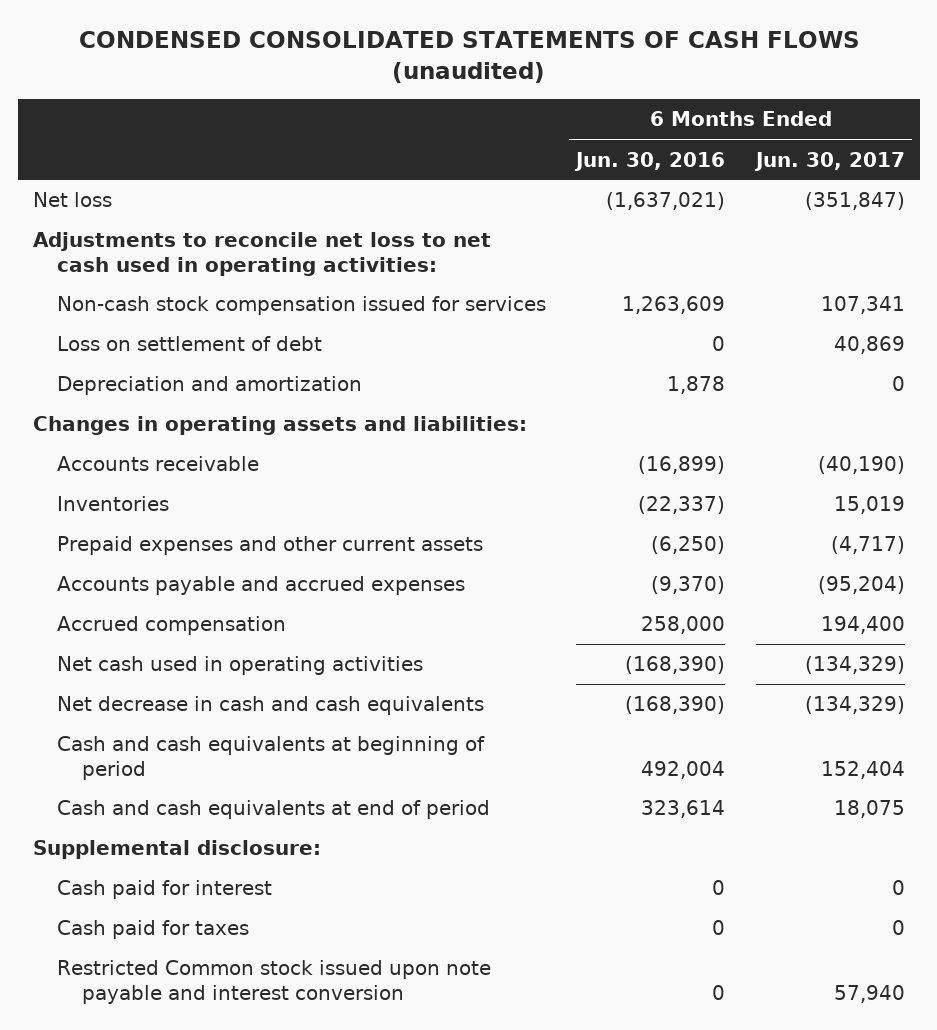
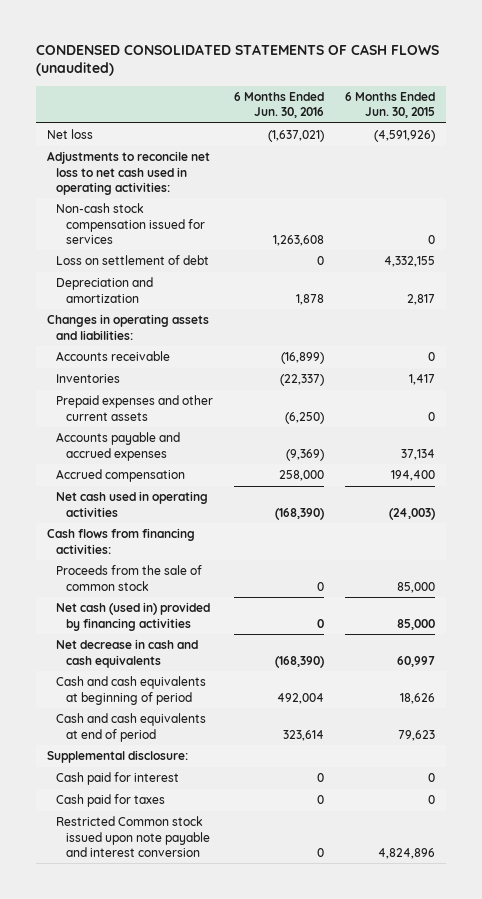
[753,151,905,171] Jun. 30, 2017 -> none
none -> [345,91,436,119] 6 Months Ended Jun. 30, 2015
[622,296,726,315] 1,263,609 -> [273,234,325,246] 1,263,608
[651,576,726,595] (9,370) -> [286,448,325,461] (9,369)
none -> [46,528,195,554] Cash flows from financing activities:
none -> [56,565,203,591] Proceeds from the sale of common stock
none -> [56,602,211,631] Net cash (used in) provided by financing activities

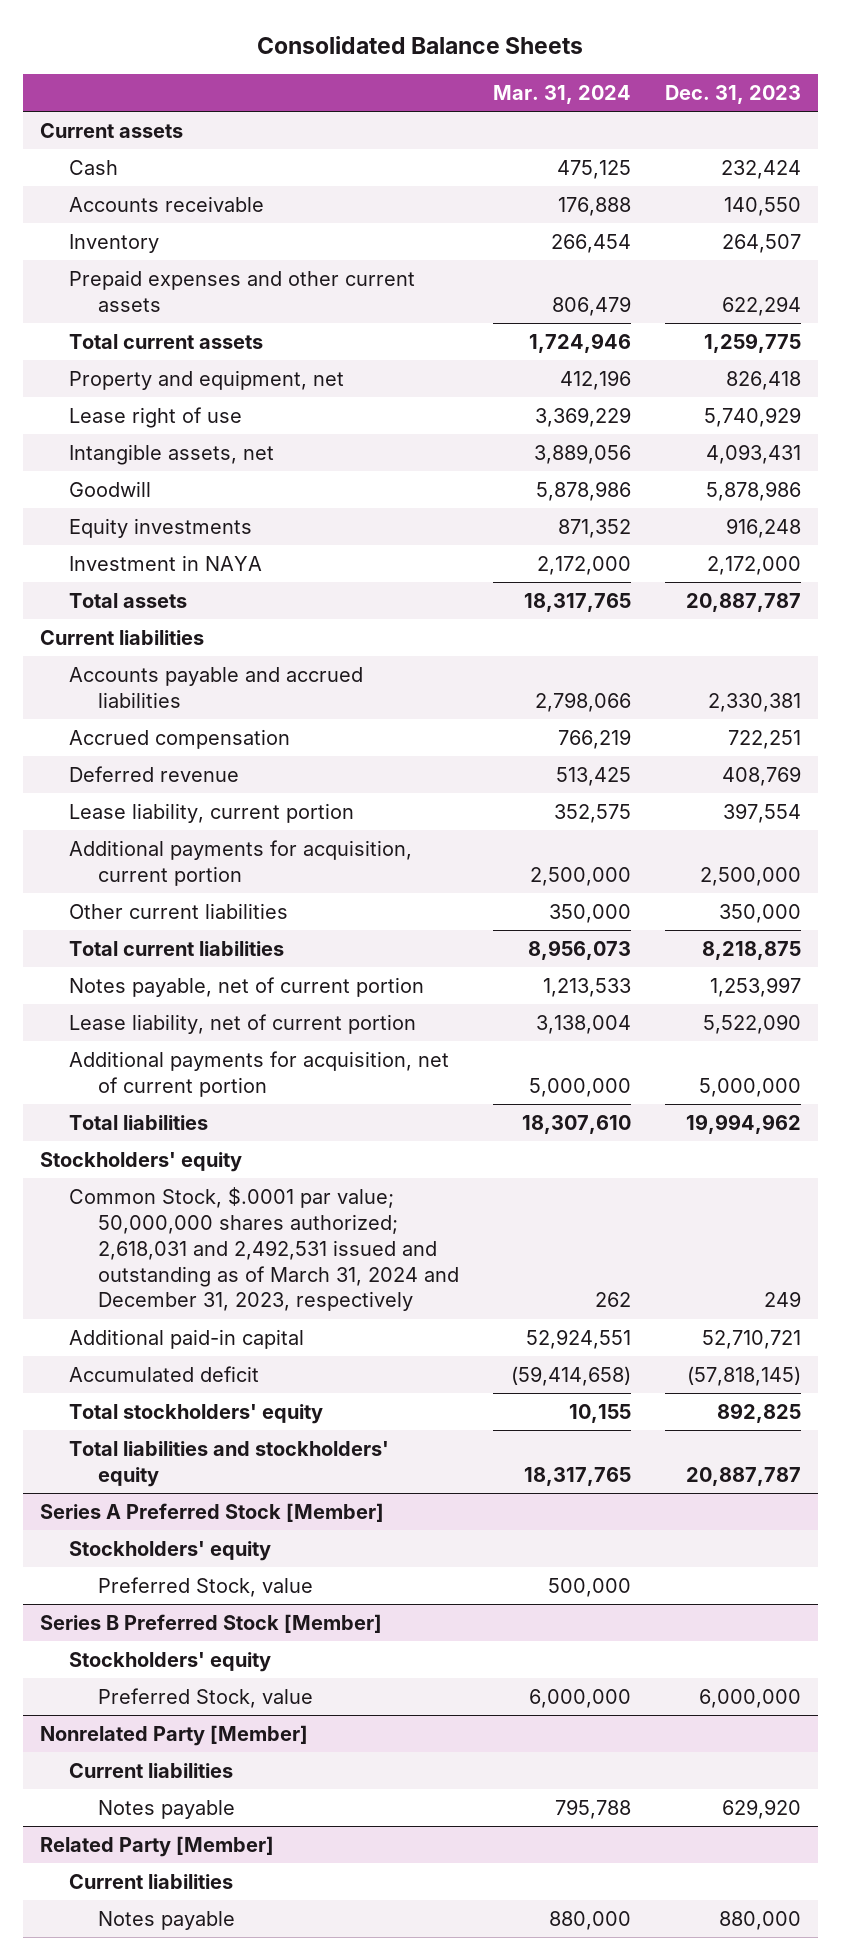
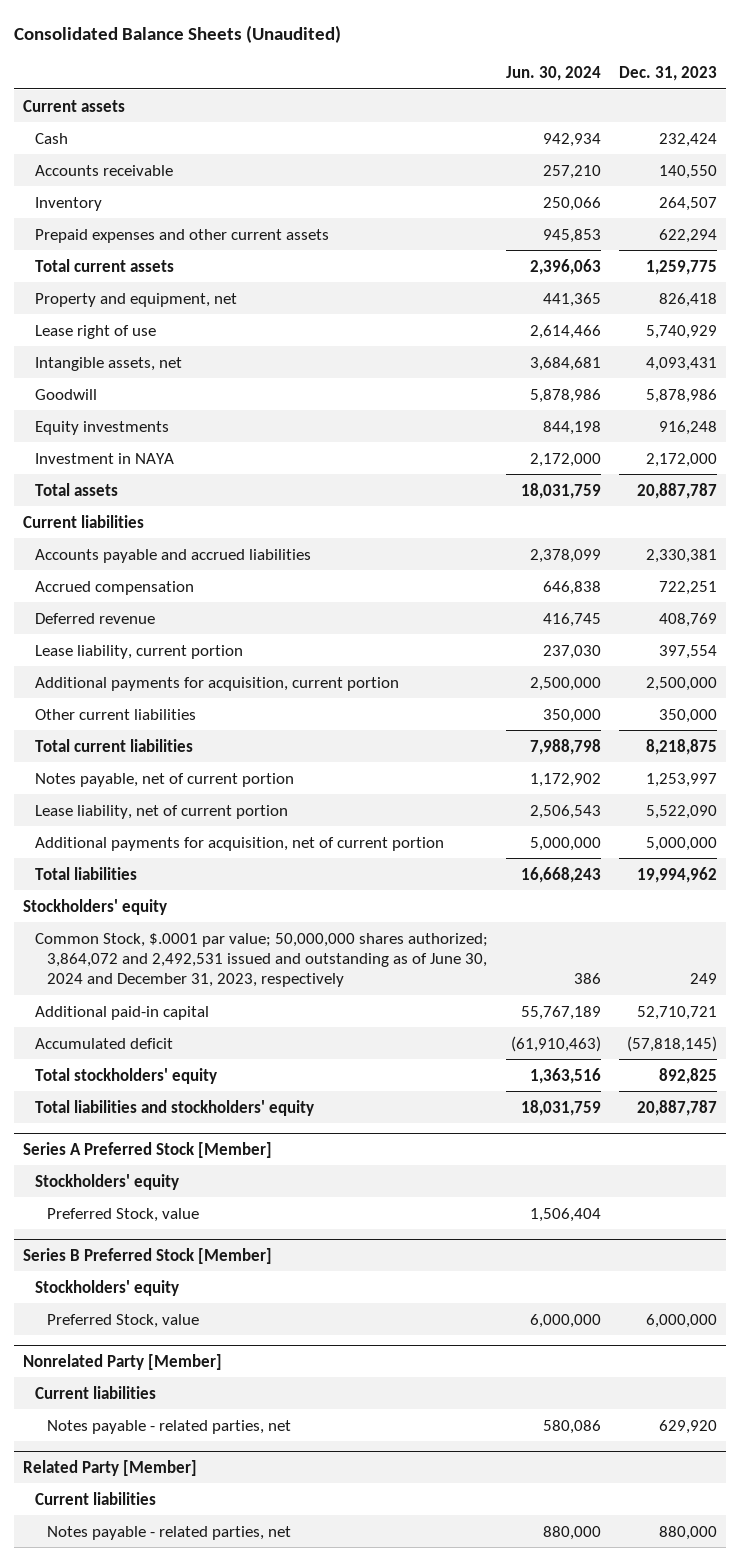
[257,35,584,54] Consolidated Balance Sheets -> [13,24,341,43] Consolidated Balance Sheets (Unaudited)
[493,84,632,104] Mar. 31, 2024 -> none
none -> [505,65,601,81] Jun. 30, 2024
[68,1186,460,1312] Common Stock, $.0001 par value; 50,000,000 shares authorized; 2,618,031 and 2,492,531 issued and outstanding as of March 31, 2024 and December 31, 2023, respectively -> [34,932,488,988] Common Stock, $.0001 par value; 50,000,000 shares authorized; 3,864,072 and 2,492,531 issued and outstanding as of June 30, 2024 and December 31, 2023, respectively
[98,1799,236,1819] Notes payable -> [47,1419,292,1434] Notes payable - related parties, net
[98,1910,236,1930] Notes payable -> [47,1525,292,1540] Notes payable - related parties, net

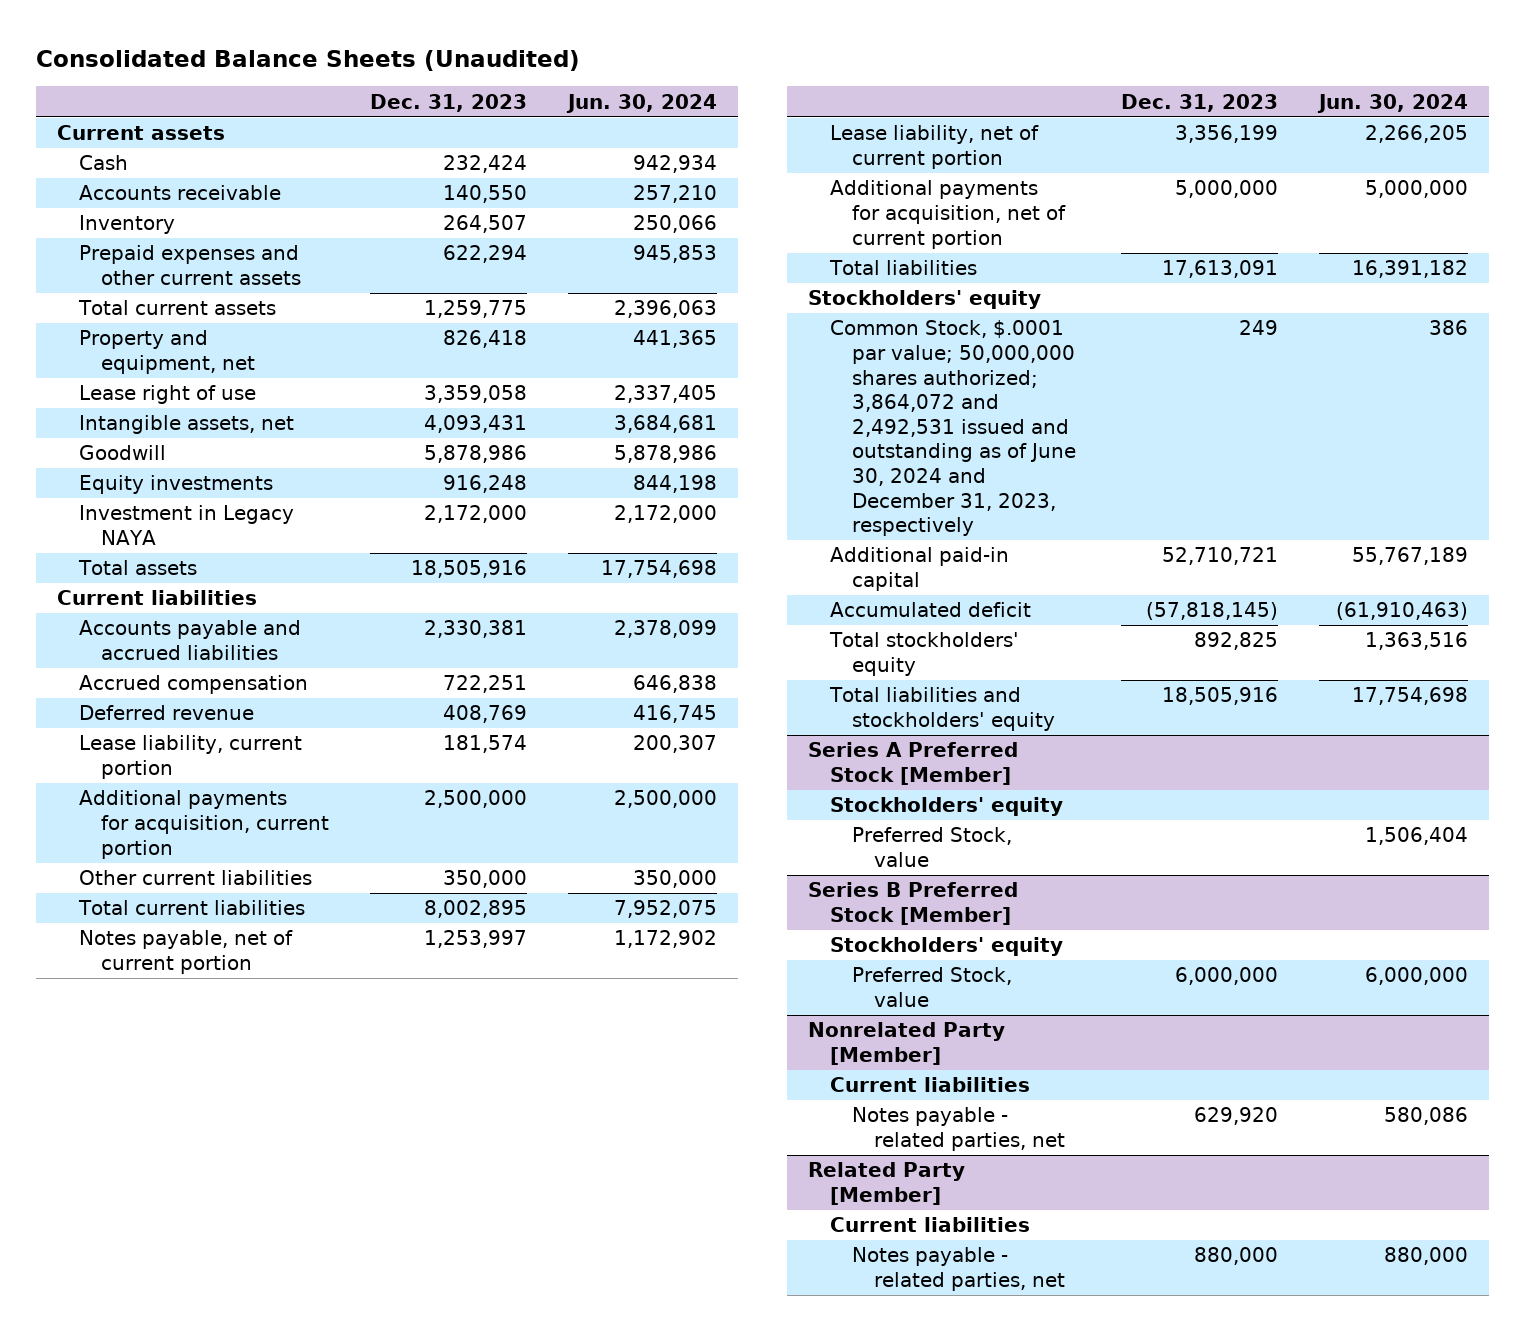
[529,324,601,339] 2,614,466 -> [614,385,718,404] 2,337,405
[645,324,717,339] 5,740,929 -> [424,385,528,404] 3,359,058
[34,452,174,464] Investment in NAYA -> [79,505,295,546] Investment in Legacy NAYA
[520,482,601,499] 18,031,759 -> [601,560,718,579] 17,754,698
[636,482,717,499] 20,887,787 -> [411,560,528,579] 18,505,916
[542,644,601,659] 237,030 -> [633,735,718,754] 200,307
[658,644,717,659] 397,554 -> [443,735,528,754] 181,574
[529,738,601,755] 7,988,798 -> [614,900,718,919] 7,952,075
[645,738,717,755] 8,218,875 -> [424,900,528,919] 8,002,895
[529,804,601,819] 2,506,543 -> [1365,125,1469,144] 2,266,205
[645,804,717,819] 5,522,090 -> [1175,125,1279,144] 3,356,199
[520,866,601,883] 16,668,243 -> [1352,260,1469,279] 16,391,182
[636,866,717,883] 19,994,962 -> [1162,260,1279,279] 17,613,091
[520,1099,601,1116] 18,031,759 -> [1352,687,1469,706] 17,754,698
[636,1099,717,1116] 20,887,787 -> [1162,687,1279,706] 18,505,916

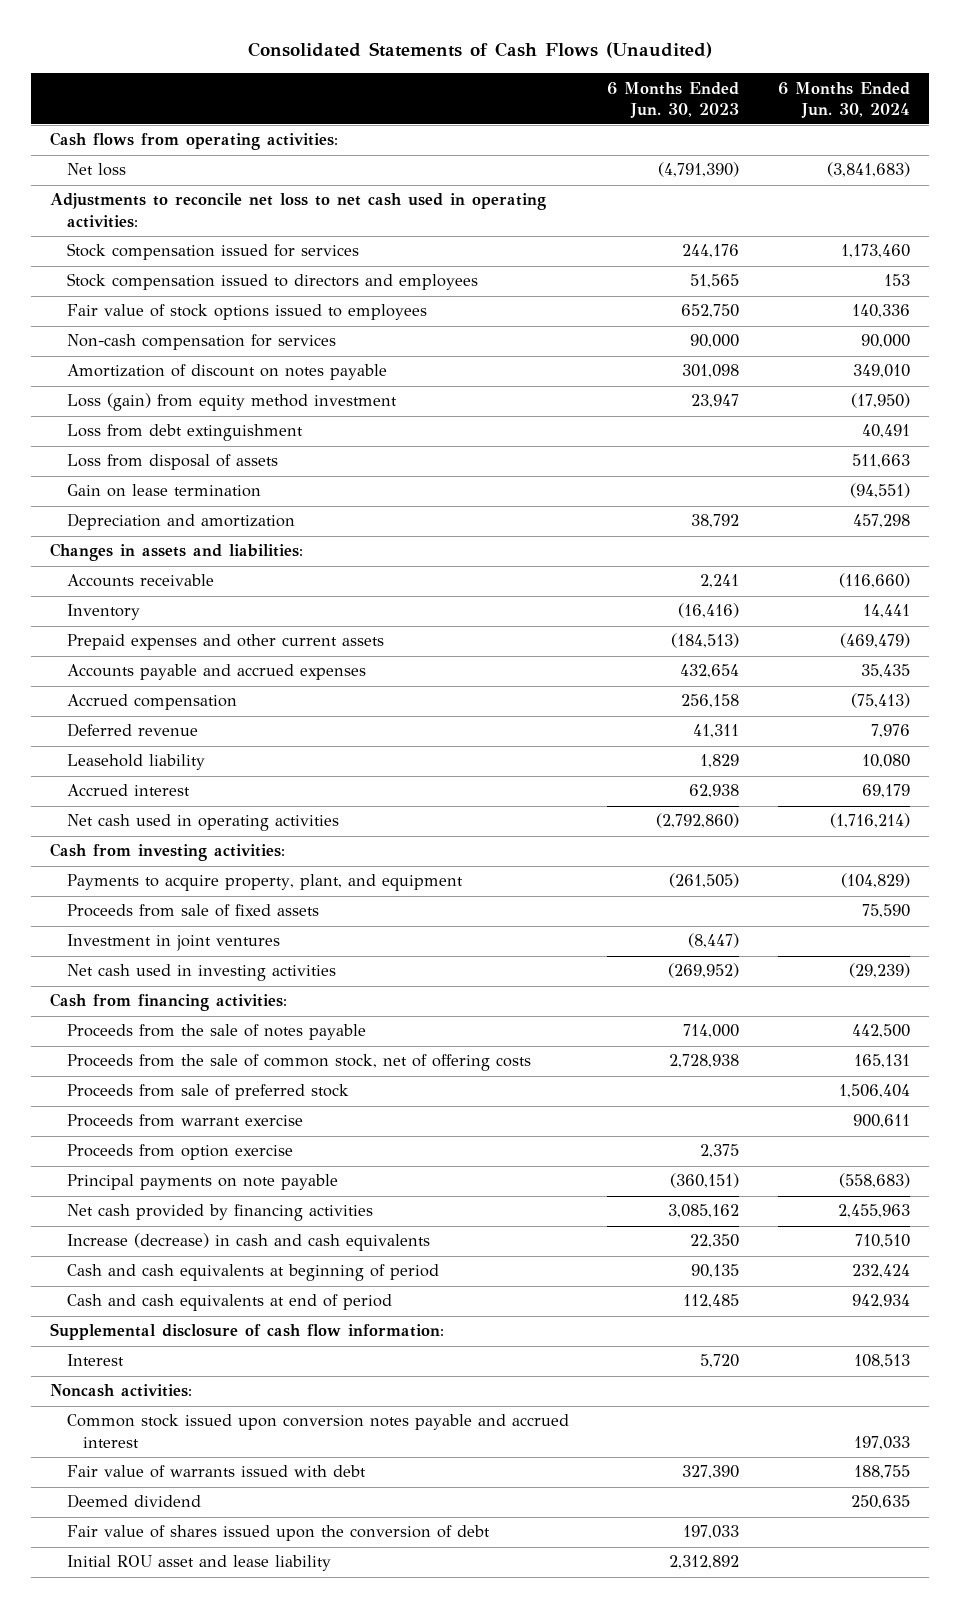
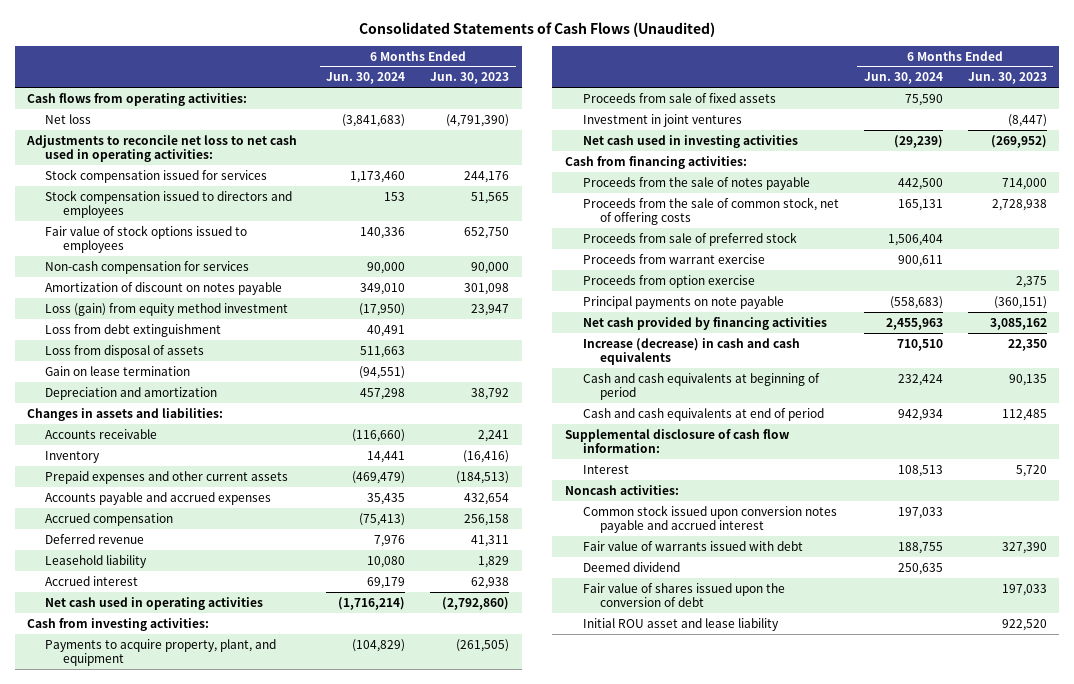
[669,1555,740,1570] 2,312,892 -> [1001,618,1047,631] 922,520

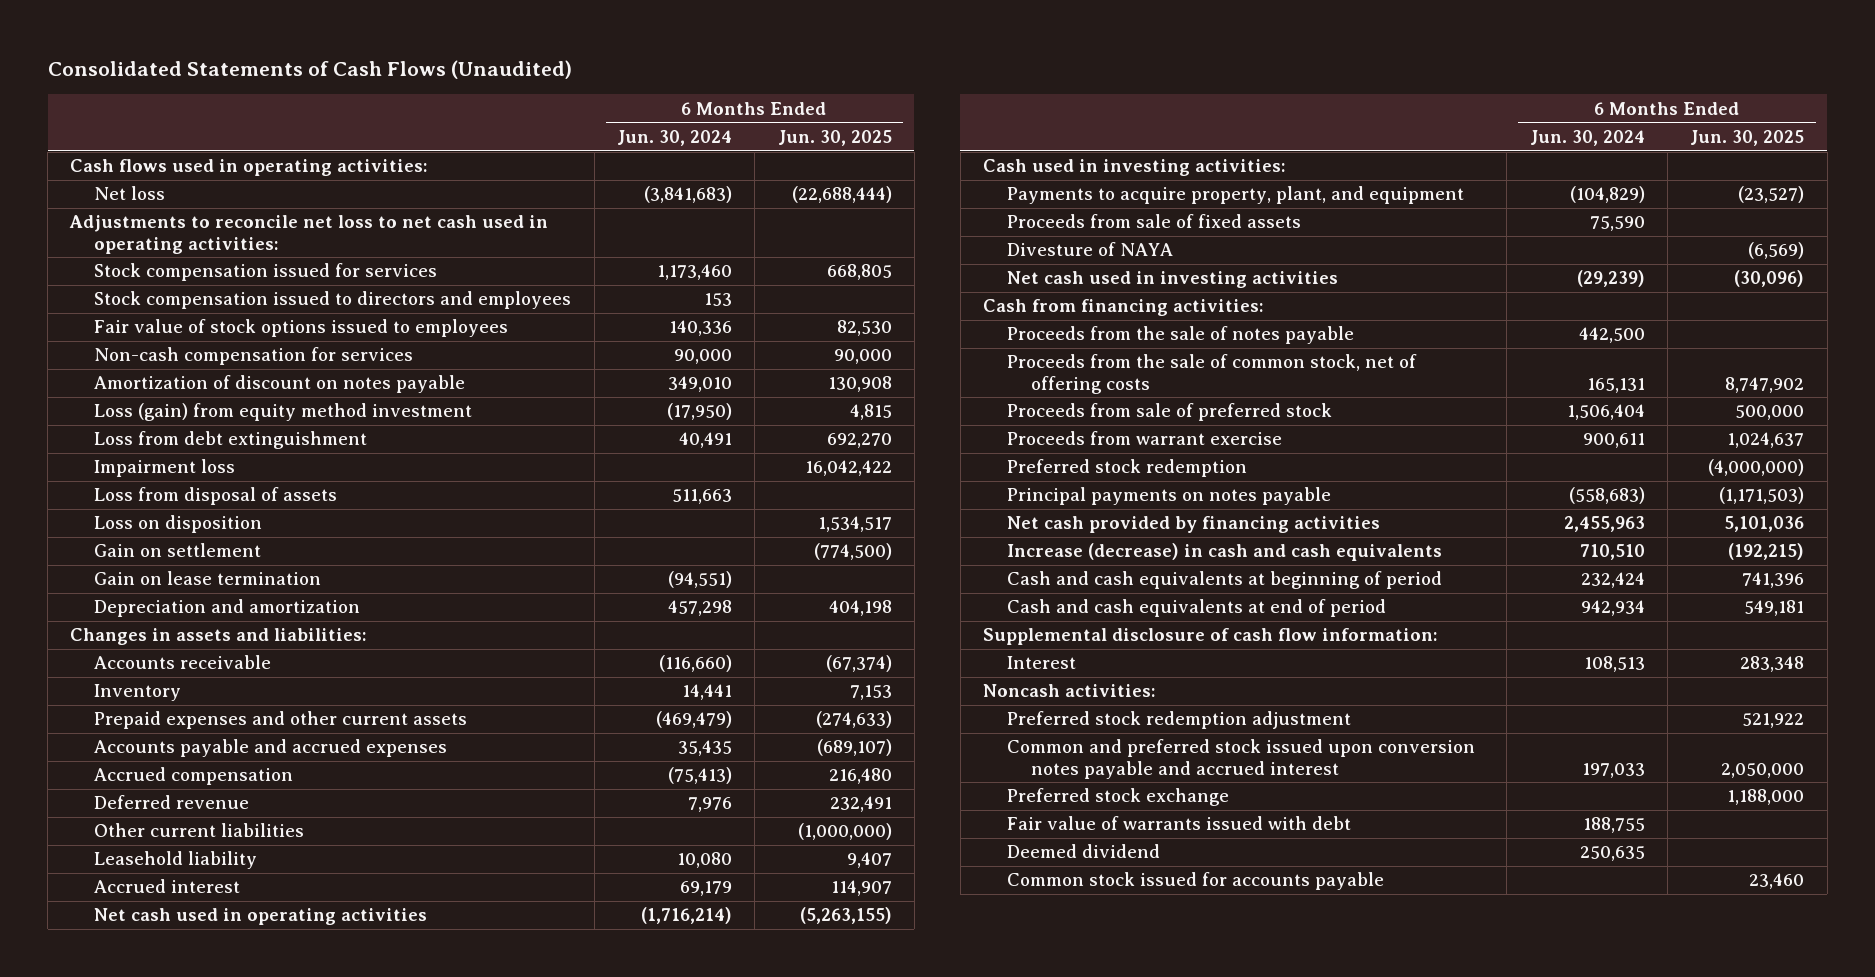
[430,72,510,85] Jun. 30, 2023 -> none
none -> [777,130,892,147] Jun. 30, 2025
[27,92,248,106] Cash flows from operating activities: -> [70,159,429,177] Cash flows used in operating activities:
none -> [94,459,236,478] Impairment loss
none -> [94,515,263,534] Loss on disposition
none -> [94,543,262,558] Gain on settlement
none -> [94,823,305,838] Other current liabilities
[27,617,210,631] Cash from investing activities: -> [983,159,1287,177] Cash used in investing activities:
[582,113,742,127] Investment in joint ventures -> none
none -> [1007,242,1174,257] Divesture of NAYA
[582,274,755,288] Proceeds from option exercise -> none
none -> [1007,459,1248,478] Preferred stock redemption
[582,295,784,309] Principal payments on note payable -> [1007,487,1332,506] Principal payments on notes payable
none -> [1007,711,1352,730] Preferred stock redemption adjustment
[582,504,837,534] Common stock issued upon conversion notes payable and accrued interest -> [1007,739,1476,779] Common and preferred stock issued upon conversion notes payable and accrued interest
none -> [1007,788,1230,807] Preferred stock exchange
[582,582,785,608] Fair value of shares issued upon the conversion of debt -> none
[582,617,779,631] Initial ROU asset and lease liability -> none
none -> [1007,872,1385,891] Common stock issued for accounts payable

